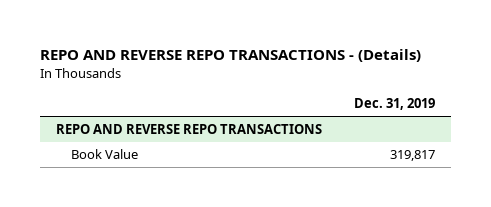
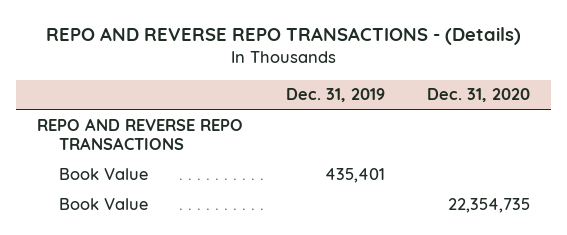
none -> [426,88,530,103] Dec. 31, 2020
[389,150,435,162] 319,817 -> [324,167,385,183] 435,401
none -> [59,197,149,210] Book Value

